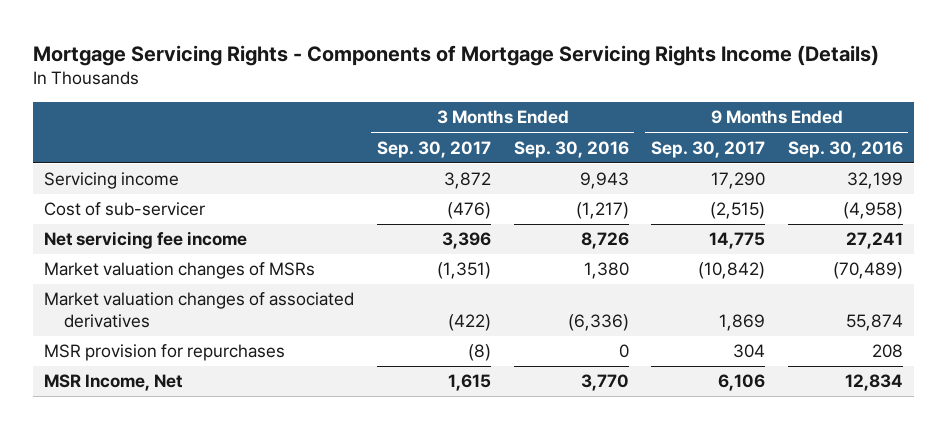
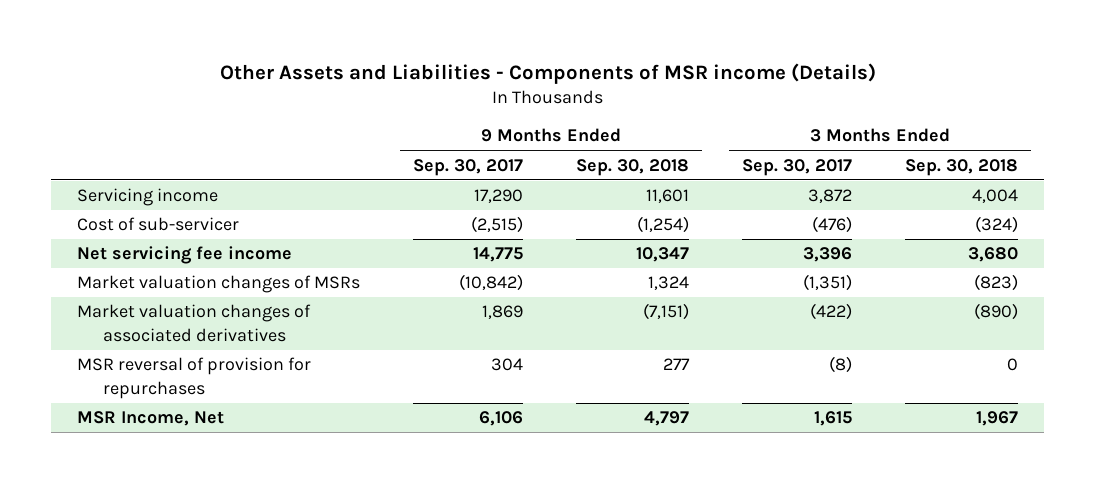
[33,44,880,66] Mortgage Servicing Rights - Components of Mortgage Servicing Rights Income (Details) -> [219,62,876,84] Other Assets and Liabilities - Components of MSR income (Details)
[513,140,629,158] Sep. 30, 2016 -> none
[787,140,903,158] Sep. 30, 2016 -> none
none -> [576,158,690,176] Sep. 30, 2018
none -> [904,158,1018,176] Sep. 30, 2018
[44,344,286,362] MSR provision for repurchases -> [77,357,312,399] MSR reversal of provision for repurchases

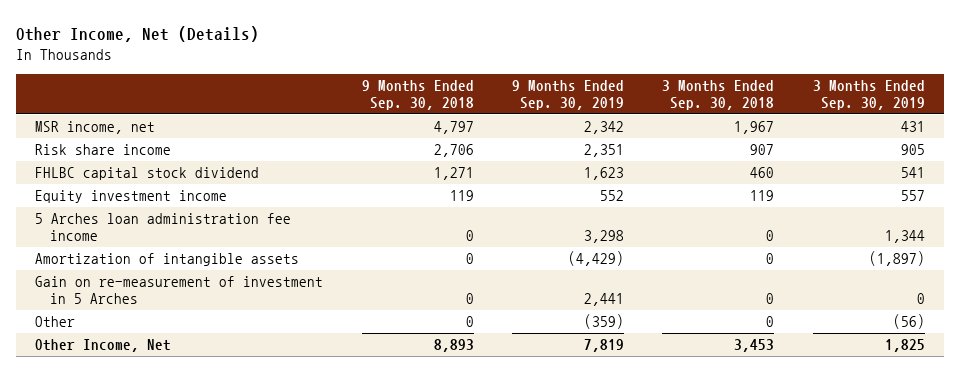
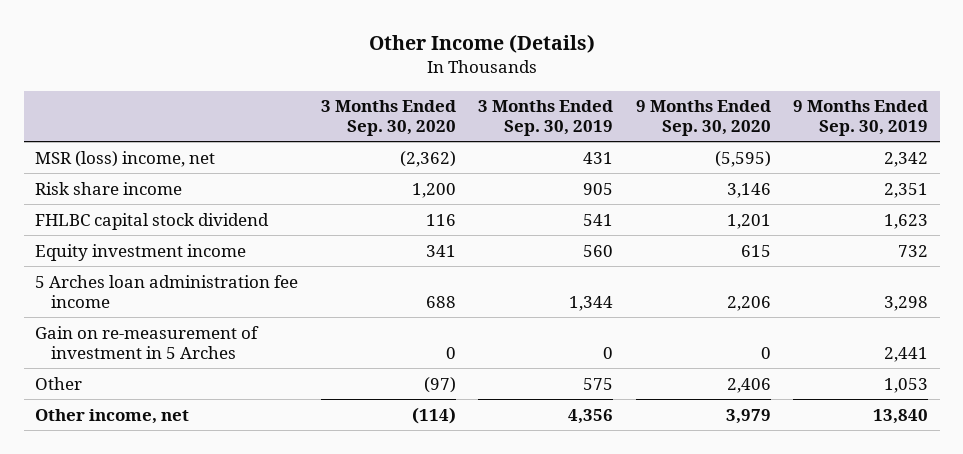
[16,25,260,42] Other Income, Net (Details) -> [368,34,595,54] Other Income (Details)
[361,79,474,111] 9 Months Ended Sep. 30, 2018 -> none
[662,79,775,111] 3 Months Ended Sep. 30, 2018 -> none
none -> [320,100,456,137] 3 Months Ended Sep. 30, 2020
none -> [635,100,771,137] 9 Months Ended Sep. 30, 2020
[35,121,156,135] MSR income, net -> [34,150,215,167] MSR (loss) income, net
[599,190,624,202] 552 -> [898,244,929,257] 732
[900,190,925,202] 557 -> [583,244,614,257] 560
[35,253,300,267] Amortization of intangible assets -> none
[583,314,624,330] (359) -> [884,377,929,393] 1,053
[892,314,925,330] (56) -> [583,377,614,390] 575
[35,339,172,353] Other Income, Net -> [34,408,189,424] Other income, net
[583,339,624,353] 7,819 -> [873,408,929,424] 13,840
[884,339,925,353] 1,825 -> [568,408,614,424] 4,356

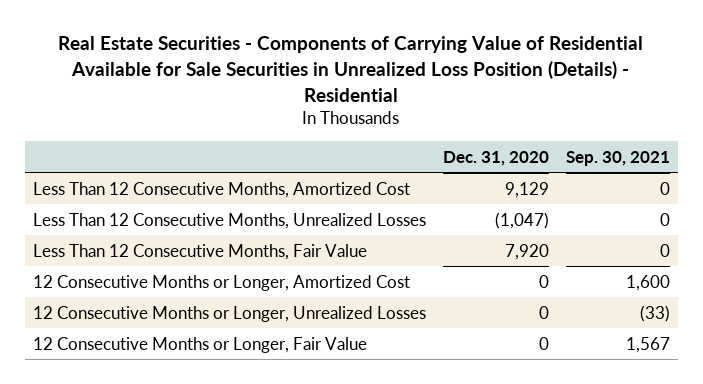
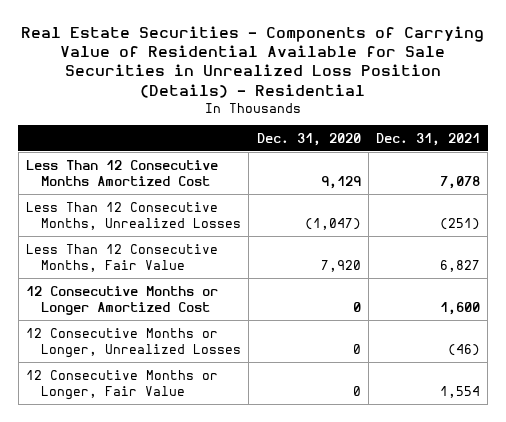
[565,150,670,166] Sep. 30, 2021 -> none
none -> [376,132,481,146] Dec. 31, 2021
[32,181,410,198] Less Than 12 Consecutive Months, Amortized Cost -> [25,159,218,186] Less Than 12 Consecutive Months Amortized Cost
[32,274,410,291] 12 Consecutive Months or Longer, Amortized Cost -> [25,285,218,315] 12 Consecutive Months or Longer Amortized Cost

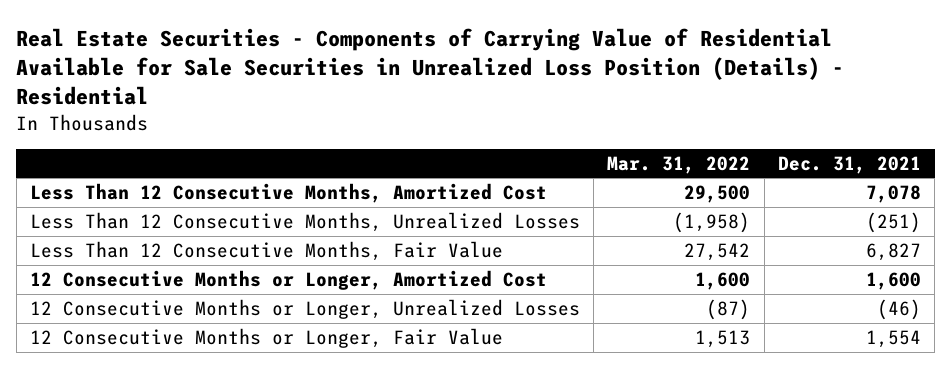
[256,132,361,146] Dec. 31, 2020 -> none
none -> [607,155,751,174] Mar. 31, 2022
[25,159,218,186] Less Than 12 Consecutive Months Amortized Cost -> [30,182,548,203] Less Than 12 Consecutive Months, Amortized Cost
[25,285,218,315] 12 Consecutive Months or Longer Amortized Cost -> [30,269,548,290] 12 Consecutive Months or Longer, Amortized Cost

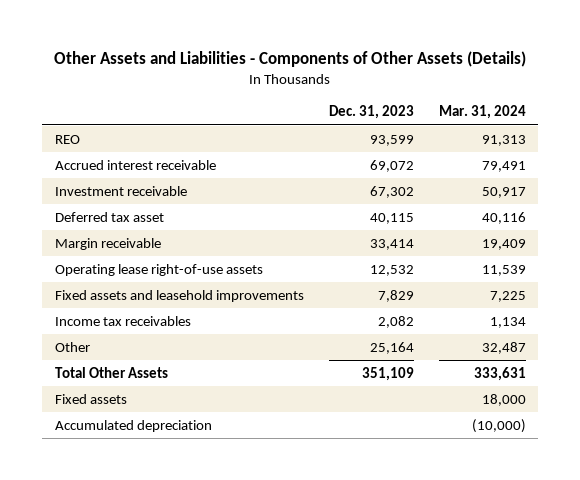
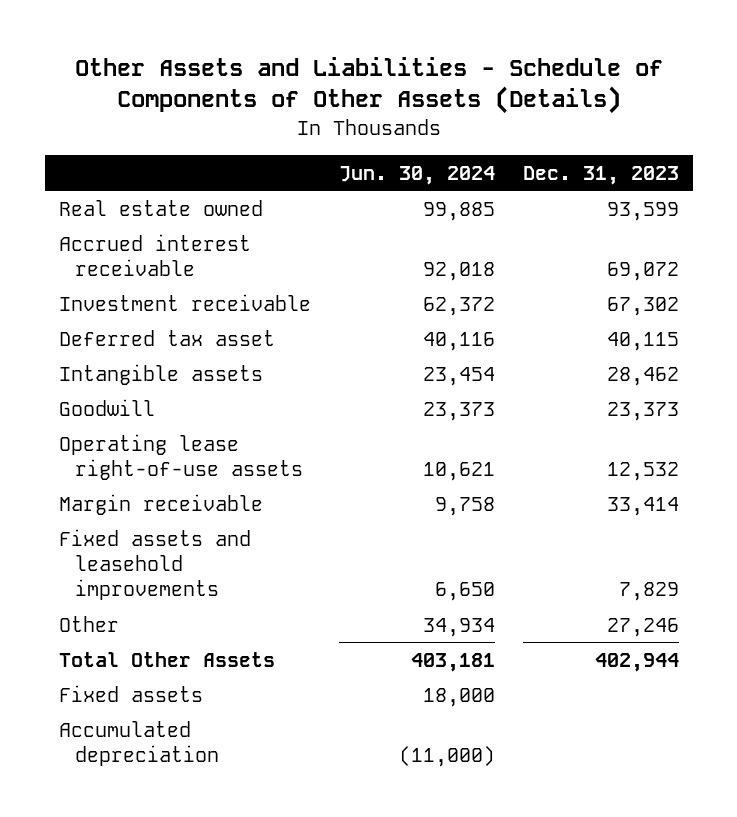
[54,51,527,68] Other Assets and Liabilities - Components of Other Assets (Details) -> [74,56,663,115] Other Assets and Liabilities - Schedule of Components of Other Assets (Details)
[438,105,526,120] Mar. 31, 2024 -> none
none -> [338,165,495,185] Jun. 30, 2024
[54,134,80,144] REO -> [58,199,263,216] Real estate owned
none -> [58,363,263,385] Intangible assets
none -> [58,398,155,416] Goodwill
[54,237,161,250] Margin receivable -> [58,493,263,515] Margin receivable
[54,315,191,326] Income tax receivables -> none
[369,341,414,354] 25,164 -> [606,617,679,637] 27,246
[361,366,414,381] 351,109 -> [594,652,679,672] 402,944

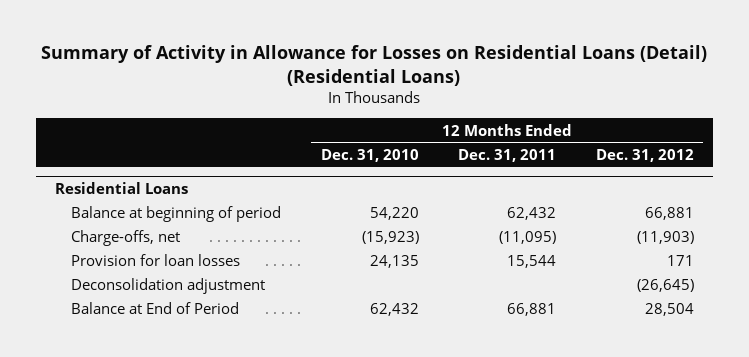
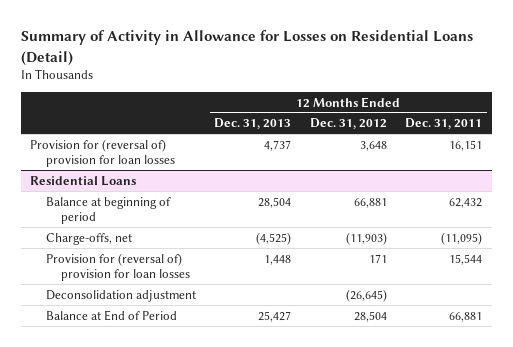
[41,45,708,86] Summary of Activity in Allowance for Losses on Residential Loans (Detail) (Residential Loans) -> [21,30,474,66] Summary of Activity in Allowance for Losses on Residential Loans (Detail)
[320,149,419,163] Dec. 31, 2010 -> none
none -> [214,118,292,130] Dec. 31, 2013
none -> [30,138,175,168] Provision for (reversal of) provision for loan losses
[71,254,241,267] Provision for loan losses -> [45,252,190,282] Provision for (reversal of) provision for loan losses

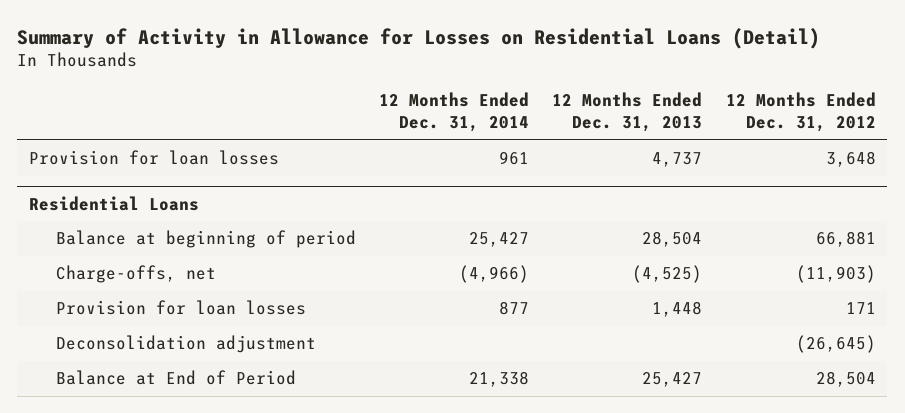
[405,118,483,130] Dec. 31, 2011 -> none
none -> [379,92,530,133] 12 Months Ended Dec. 31, 2014
[30,138,175,168] Provision for (reversal of) provision for loan losses -> [28,150,279,166] Provision for loan losses
[45,252,190,282] Provision for (reversal of) provision for loan losses -> [55,300,306,316] Provision for loan losses

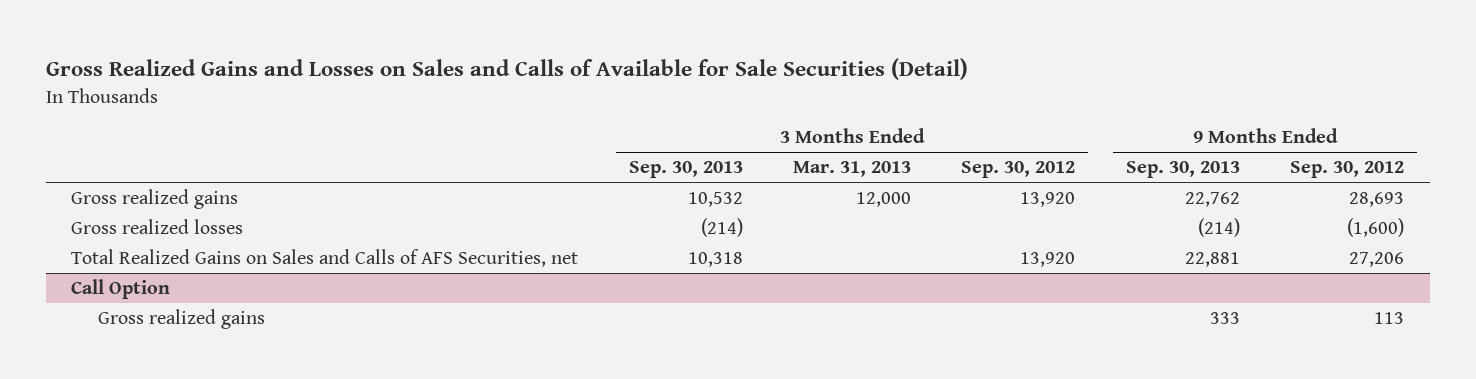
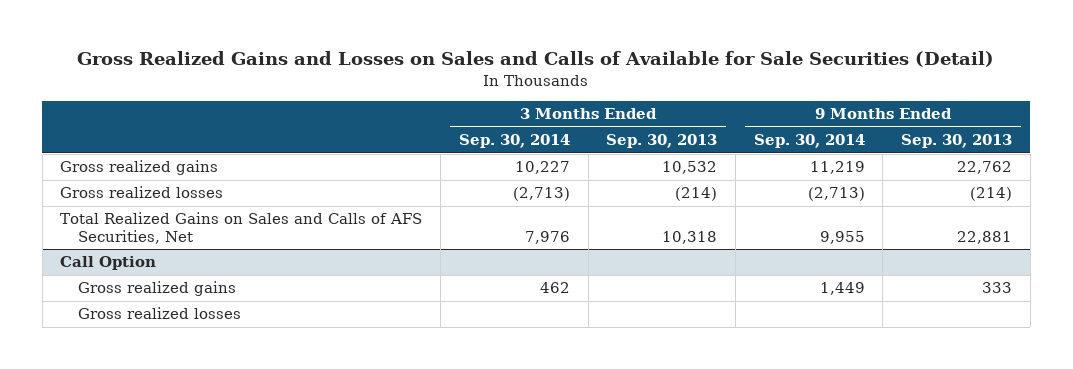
[793,161,912,178] Mar. 31, 2013 -> none
[961,161,1076,179] Sep. 30, 2012 -> none
[1290,161,1405,179] Sep. 30, 2012 -> none
none -> [458,134,570,149] Sep. 30, 2014
none -> [753,134,865,149] Sep. 30, 2014
[71,249,579,268] Total Realized Gains on Sales and Calls of AFS Securities, net -> [60,212,423,244] Total Realized Gains on Sales and Calls of AFS Securities, Net
none -> [77,307,241,320] Gross realized losses

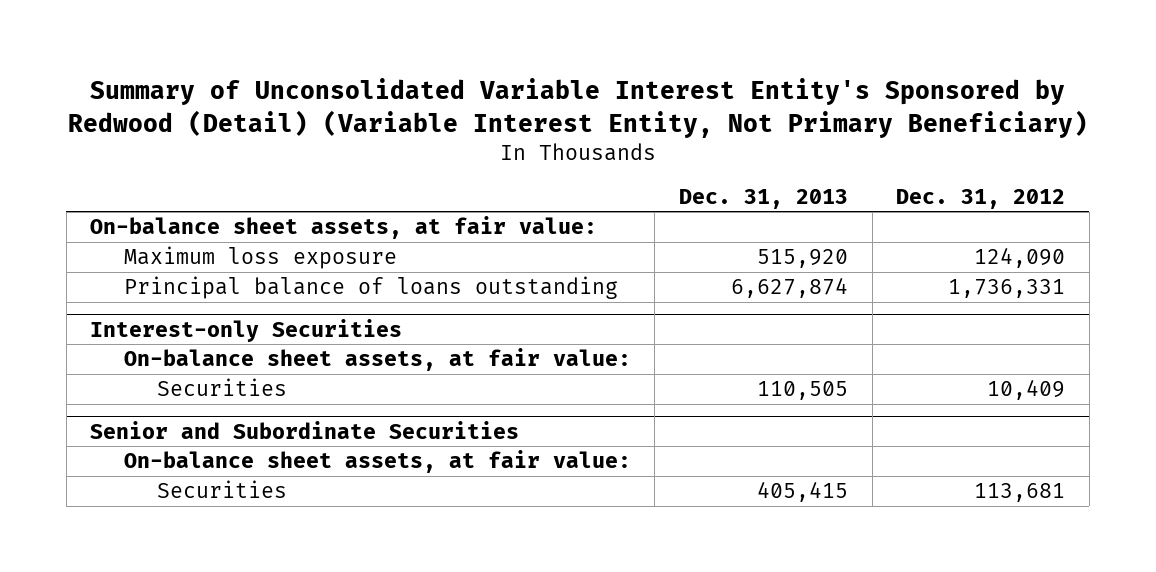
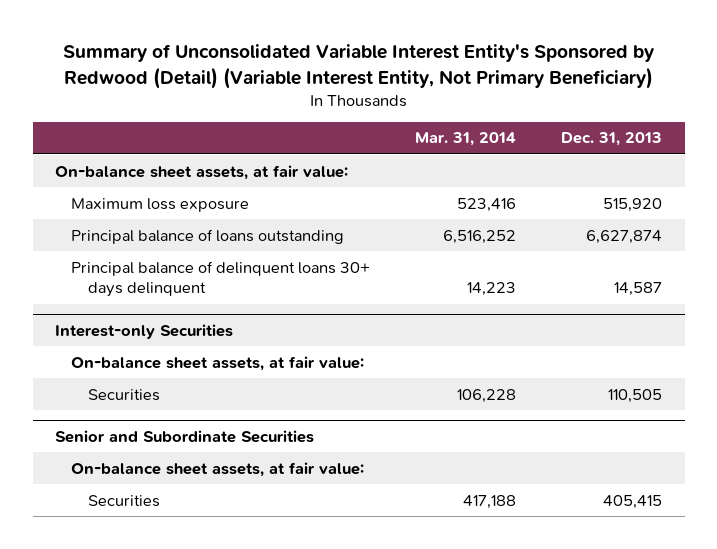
[896,188,1066,209] Dec. 31, 2012 -> none
none -> [415,132,517,147] Mar. 31, 2014
none -> [71,260,371,298] Principal balance of delinquent loans 30+ days delinquent

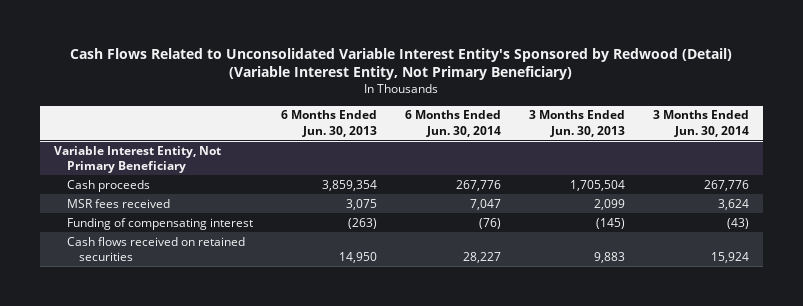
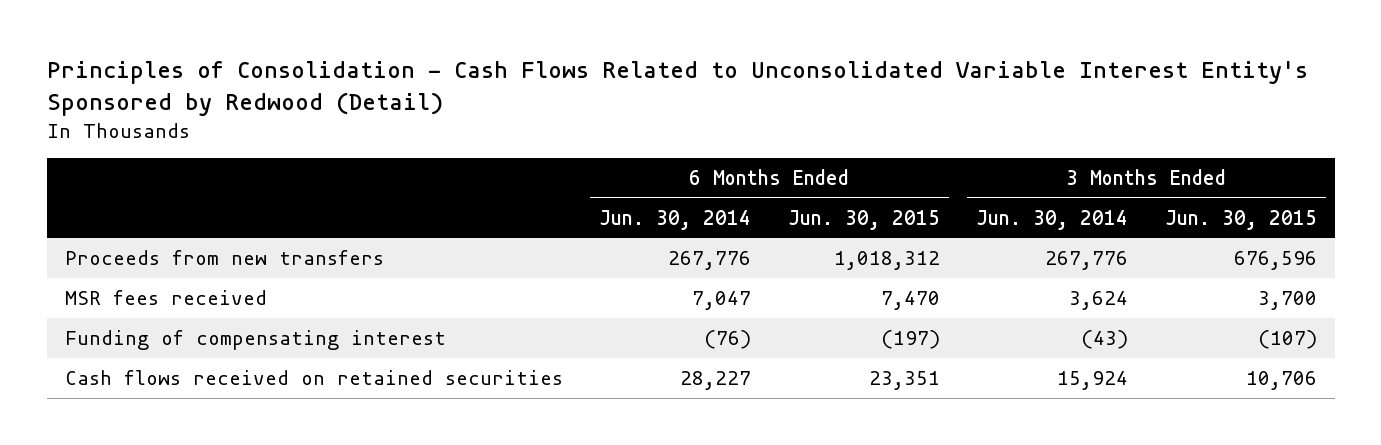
[70,47,733,81] Cash Flows Related to Unconsolidated Variable Interest Entity's Sponsored by Redwood (Detail) (Variable Interest Entity, Not Primary Beneficiary) -> [46,61,1308,117] Principles of Consolidation - Cash Flows Related to Unconsolidated Variable Interest Entity's Sponsored by Redwood (Detail)
[280,110,377,137] 6 Months Ended Jun. 30, 2013 -> none
[528,110,625,137] 3 Months Ended Jun. 30, 2013 -> none
none -> [787,209,940,230] Jun. 30, 2015
none -> [1164,209,1317,230] Jun. 30, 2015
[53,145,221,174] Variable Interest Entity, Not Primary Beneficiary -> none
[66,179,150,192] Cash proceeds -> [64,249,384,265] Proceeds from new transfers

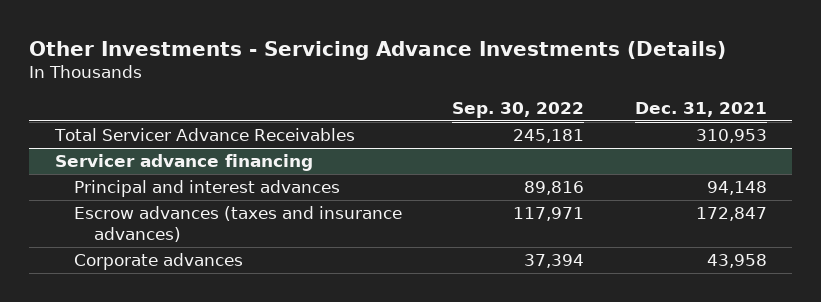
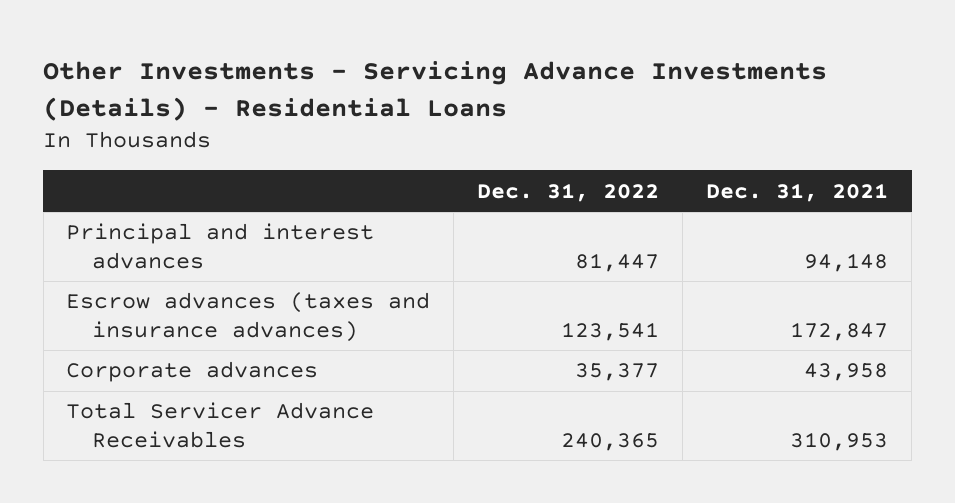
[29,40,727,60] Other Investments - Servicing Advance Investments (Details) -> [43,61,828,121] Other Investments - Servicing Advance Investments (Details) - Residential Loans
[452,102,585,119] Sep. 30, 2022 -> none
none -> [477,182,660,202] Dec. 31, 2022
[54,153,313,171] Servicer advance financing -> none
[53,127,355,141] Total Servicer Advance Receivables -> [66,402,375,448] Total Servicer Advance Receivables

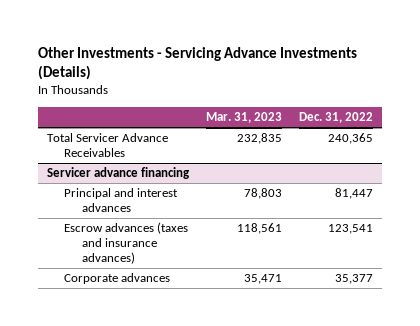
[43,61,828,121] Other Investments - Servicing Advance Investments (Details) - Residential Loans -> [38,46,358,81] Other Investments - Servicing Advance Investments (Details)
[706,182,889,202] Dec. 31, 2021 -> none
none -> [206,112,283,124] Mar. 31, 2023
[66,402,375,448] Total Servicer Advance Receivables -> [47,133,169,158] Total Servicer Advance Receivables
none -> [47,167,191,180] Servicer advance financing

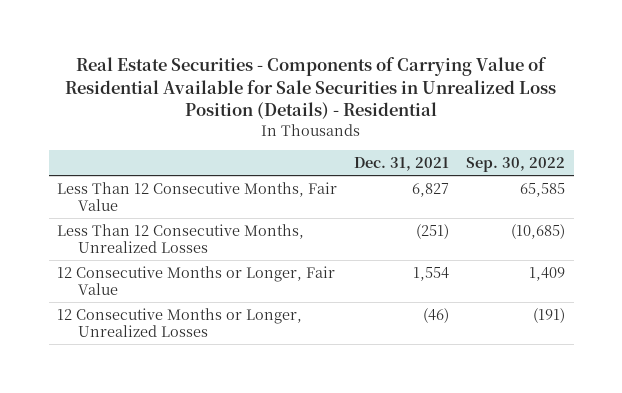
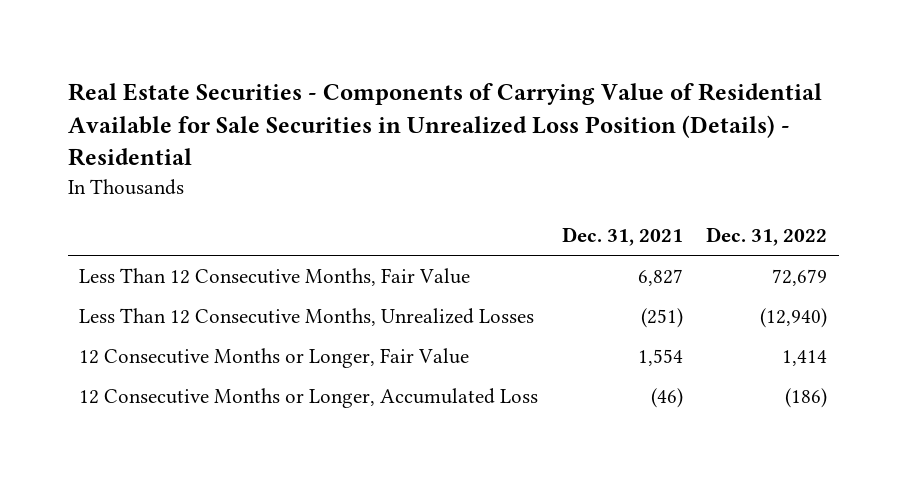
[466,157,566,173] Sep. 30, 2022 -> none
none -> [706,226,828,246] Dec. 31, 2022
[57,307,303,337] 12 Consecutive Months or Longer, Unrealized Losses -> [79,387,539,408] 12 Consecutive Months or Longer, Accumulated Loss

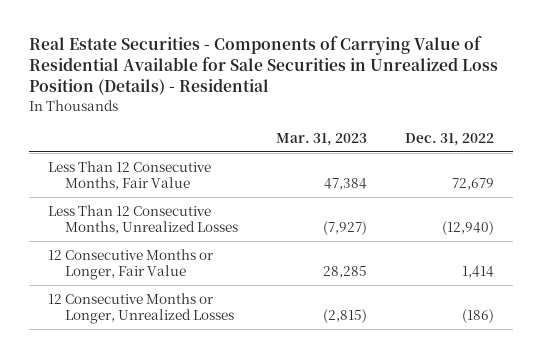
[561,226,683,246] Dec. 31, 2021 -> none
none -> [275,133,367,147] Mar. 31, 2023
[79,387,539,408] 12 Consecutive Months or Longer, Accumulated Loss -> [47,292,234,325] 12 Consecutive Months or Longer, Unrealized Losses

